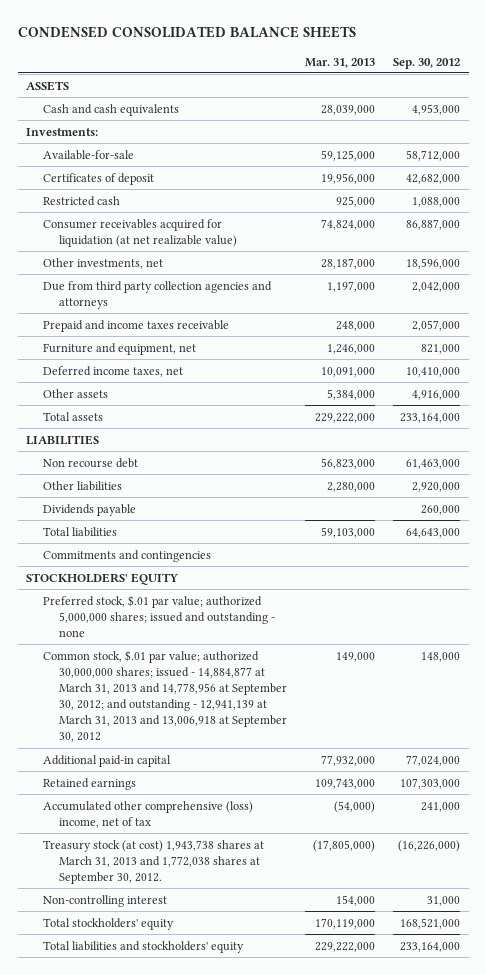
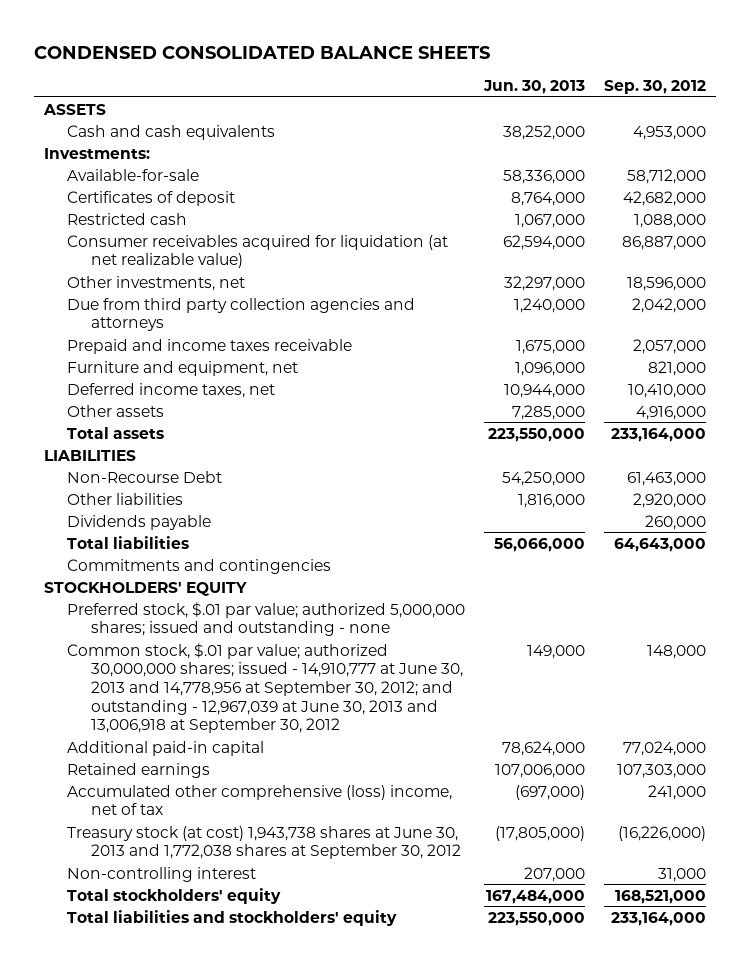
[304,57,375,68] Mar. 31, 2013 -> none
none -> [483,80,586,95] Jun. 30, 2013
[42,457,138,468] Non recourse debt -> [67,470,223,483] Non-Recourse Debt
[42,649,288,743] Common stock, $.01 par value; authorized 30,000,000 shares; issued - 14,884,877 at March 31, 2013 and 14,778,956 at September 30, 2012; and outstanding - 12,941,139 at March 31, 2013 and 13,006,918 at September 30, 2012 -> [67,642,463,734] Common stock, $.01 par value; authorized 30,000,000 shares; issued - 14,910,777 at June 30, 2013 and 14,778,956 at September 30, 2012; and outstanding - 12,967,039 at June 30, 2013 and 13,006,918 at September 30, 2012
[42,839,264,884] Treasury stock (at cost) 1,943,738 shares at March 31, 2013 and 1,772,038 shares at September 30, 2012. -> [67,825,461,860] Treasury stock (at cost) 1,943,738 shares at June 30, 2013 and 1,772,038 shares at September 30, 2012

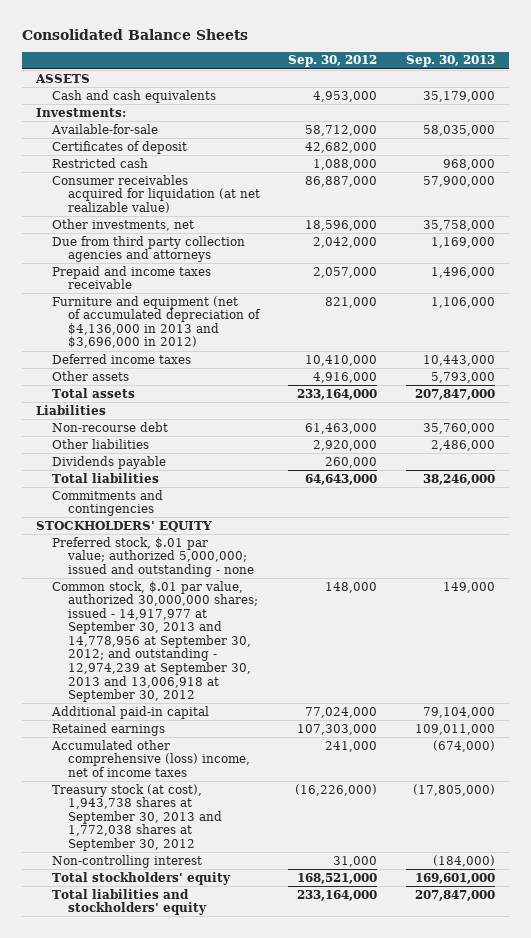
[34,45,491,59] CONDENSED CONSOLIDATED BALANCE SHEETS -> [21,28,248,40] Consolidated Balance Sheets
[483,80,586,95] Jun. 30, 2013 -> none
none -> [405,55,495,68] Sep. 30, 2013
[67,360,299,376] Furniture and equipment, net -> [51,295,261,349] Furniture and equipment (net of accumulated depreciation of $4,136,000 in 2013 and $3,696,000 in 2012)
[67,382,276,398] Deferred income taxes, net -> [51,353,191,364] Deferred income taxes
[43,449,136,461] LIABILITIES -> [36,404,107,415] Liabilities
[67,470,223,483] Non-Recourse Debt -> [51,421,168,432] Non-recourse debt
[67,601,466,637] Preferred stock, $.01 par value; authorized 5,000,000 shares; issued and outstanding - none -> [51,536,254,577] Preferred stock, $.01 par value; authorized 5,000,000; issued and outstanding - none
[67,642,463,734] Common stock, $.01 par value; authorized 30,000,000 shares; issued - 14,910,777 at June 30, 2013 and 14,778,956 at September 30, 2012; and outstanding - 12,967,039 at June 30, 2013 and 13,006,918 at September 30, 2012 -> [51,580,258,703] Common stock, $.01 par value, authorized 30,000,000 shares; issued - 14,917,977 at September 30, 2013 and 14,778,956 at September 30, 2012; and outstanding - 12,974,239 at September 30, 2013 and 13,006,918 at September 30, 2012
[67,784,453,816] Accumulated other comprehensive (loss) income, net of tax -> [50,739,250,777] Accumulated other comprehensive (loss) income, net of income taxes
[67,825,461,860] Treasury stock (at cost) 1,943,738 shares at June 30, 2013 and 1,772,038 shares at September 30, 2012 -> [51,783,222,851] Treasury stock (at cost), 1,943,738 shares at September 30, 2013 and 1,772,038 shares at September 30, 2012

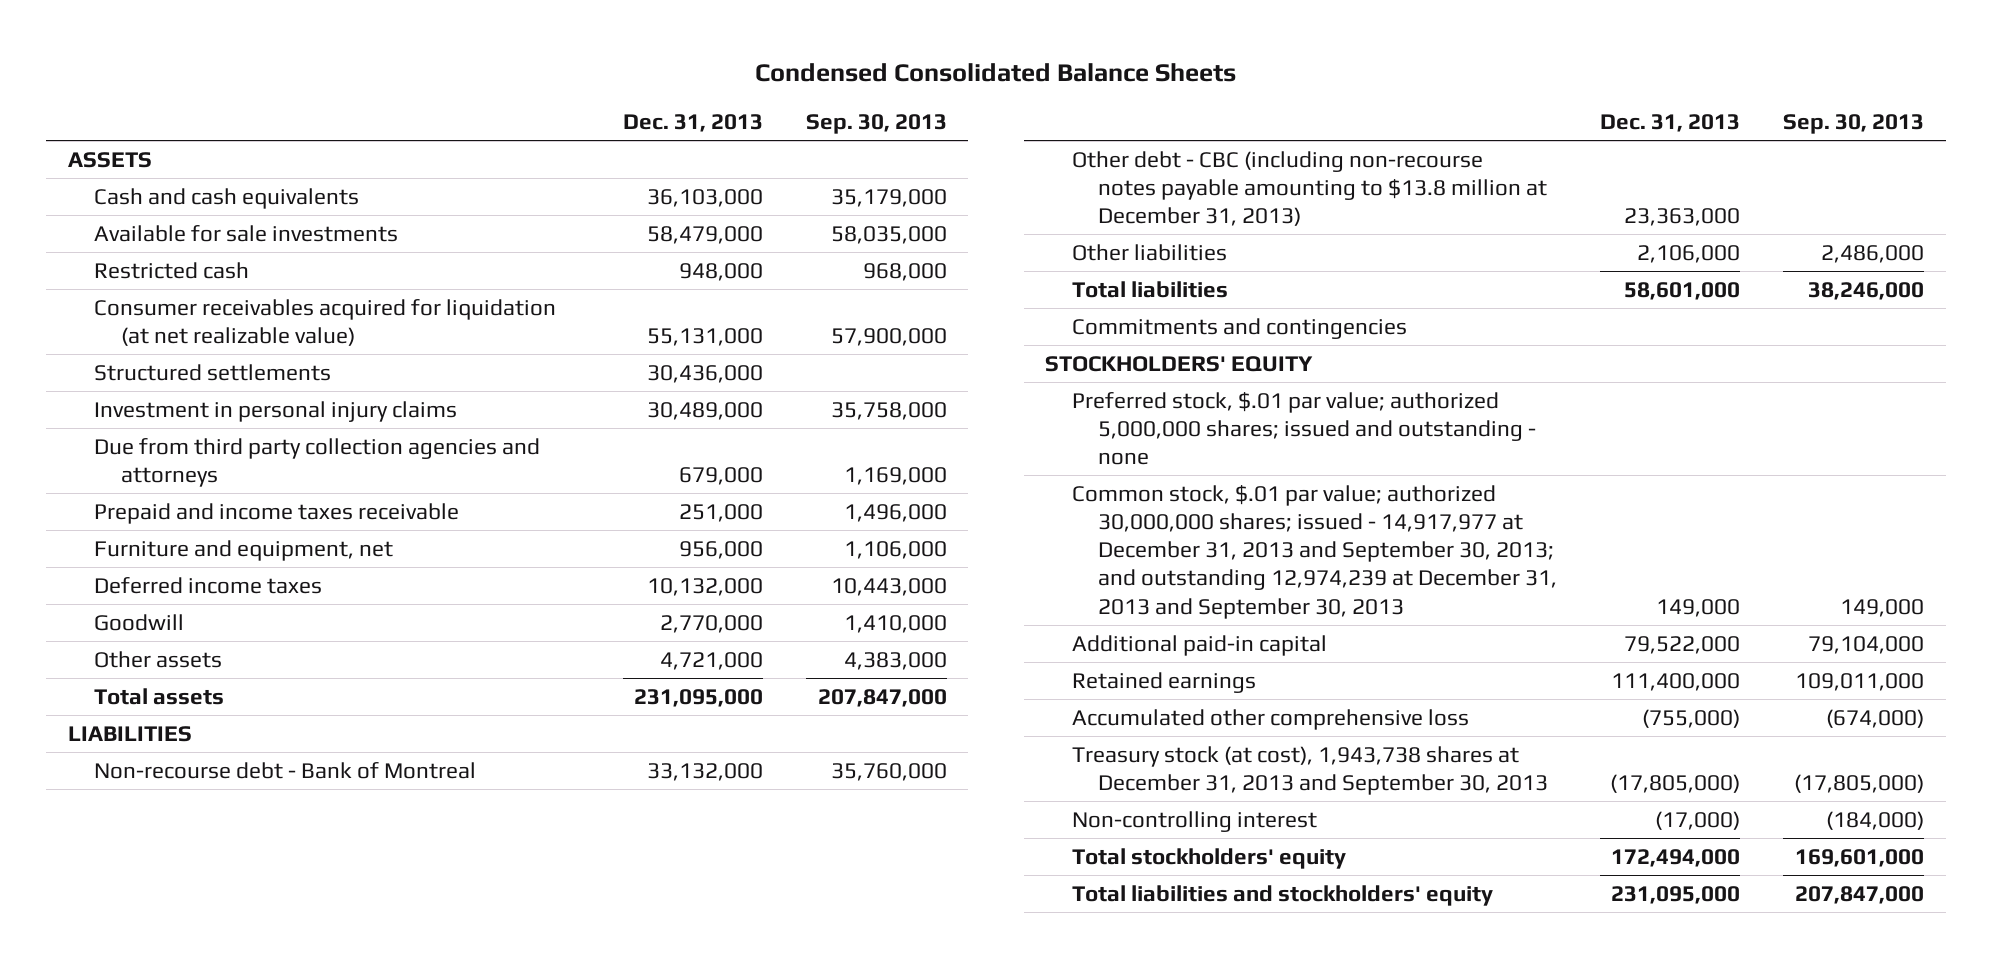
[21,28,248,40] Consolidated Balance Sheets -> [755,62,1237,82] Condensed Consolidated Balance Sheets
[288,55,378,68] Sep. 30, 2012 -> none
none -> [622,113,763,132] Dec. 31, 2013
[36,107,127,117] Investments: -> none
[51,140,187,154] Certificates of deposit -> none
[50,123,158,134] Available-for-sale -> [94,224,399,242] Available for sale investments
none -> [94,363,332,381] Structured settlements
[51,218,194,231] Other investments, net -> [94,400,458,422] Investment in personal injury claims
[51,295,261,349] Furniture and equipment (net of accumulated depreciation of $4,136,000 in 2013 and $3,696,000 in 2012) -> [94,539,394,561] Furniture and equipment, net
none -> [94,613,185,631] Goodwill
[430,371,495,383] 5,793,000 -> [843,651,947,670] 4,383,000
[36,404,107,415] Liabilities -> [67,725,192,742] LIABILITIES
[51,421,168,432] Non-recourse debt -> [94,761,477,779] Non-recourse debt - Bank of Montreal
none -> [1071,150,1548,227] Other debt - CBC (including non-recourse notes payable amounting to $13.8 million at December 31, 2013)
[51,455,166,469] Dividends payable -> none
[51,536,254,577] Preferred stock, $.01 par value; authorized 5,000,000; issued and outstanding - none -> [1071,391,1537,466] Preferred stock, $.01 par value; authorized 5,000,000 shares; issued and outstanding - none
[51,580,258,703] Common stock, $.01 par value, authorized 30,000,000 shares; issued - 14,917,977 at September 30, 2013 and 14,778,956 at September 30, 2012; and outstanding - 12,974,239 at September 30, 2013 and 13,006,918 at September 30, 2012 -> [1071,484,1558,619] Common stock, $.01 par value; authorized 30,000,000 shares; issued - 14,917,977 at December 31, 2013 and September 30, 2013; and outstanding 12,974,239 at December 31, 2013 and September 30, 2013
[50,739,250,777] Accumulated other comprehensive (loss) income, net of income taxes -> [1071,708,1469,730] Accumulated other comprehensive loss
[51,783,222,851] Treasury stock (at cost), 1,943,738 shares at September 30, 2013 and 1,772,038 shares at September 30, 2012 -> [1071,745,1549,795] Treasury stock (at cost), 1,943,738 shares at December 31, 2013 and September 30, 2013

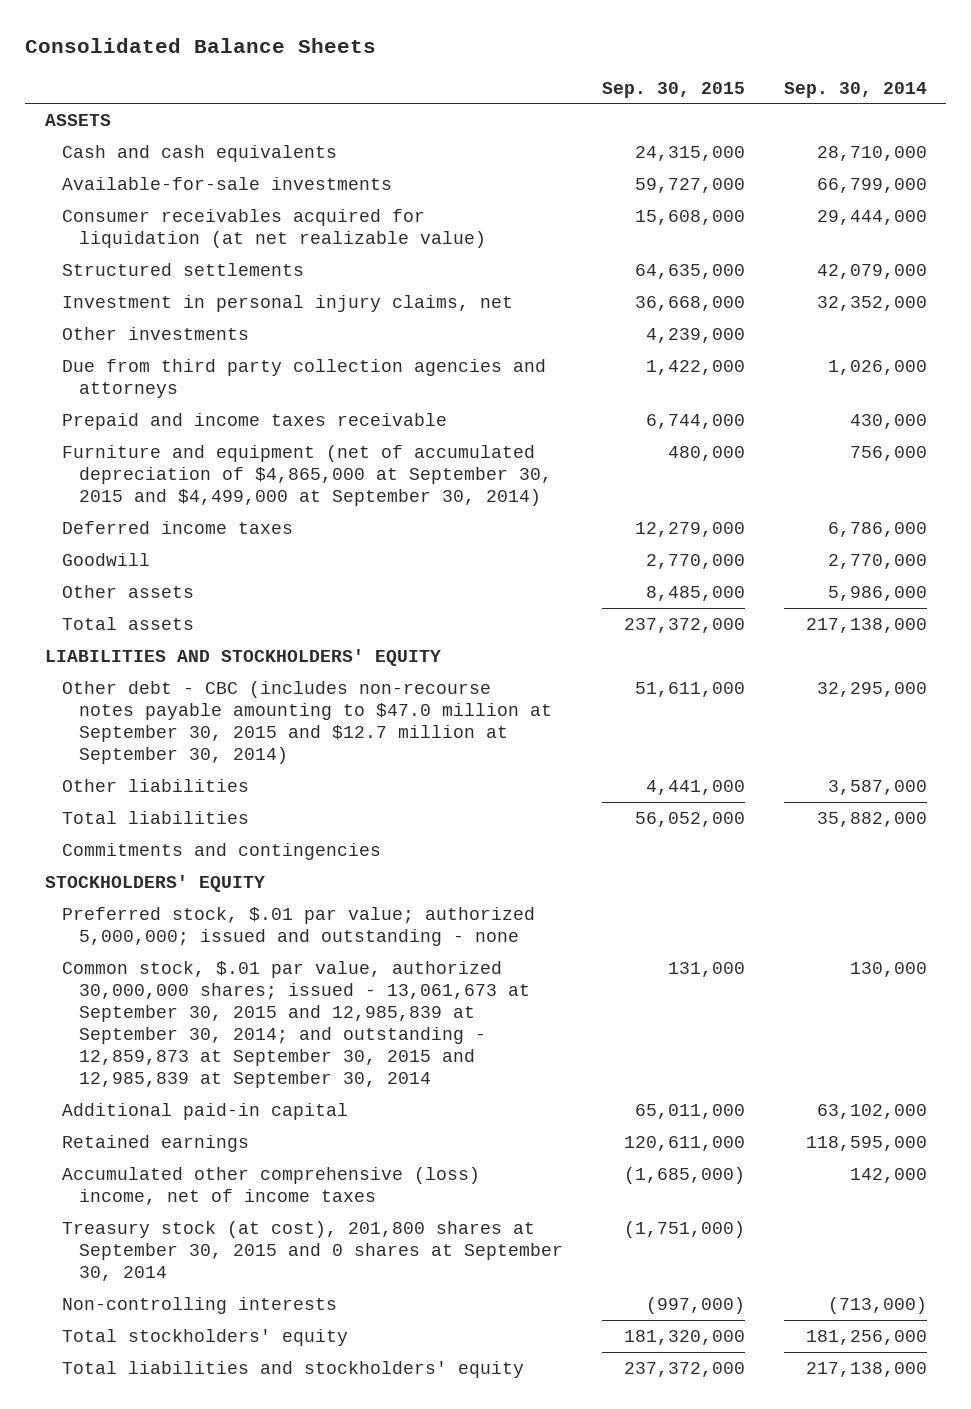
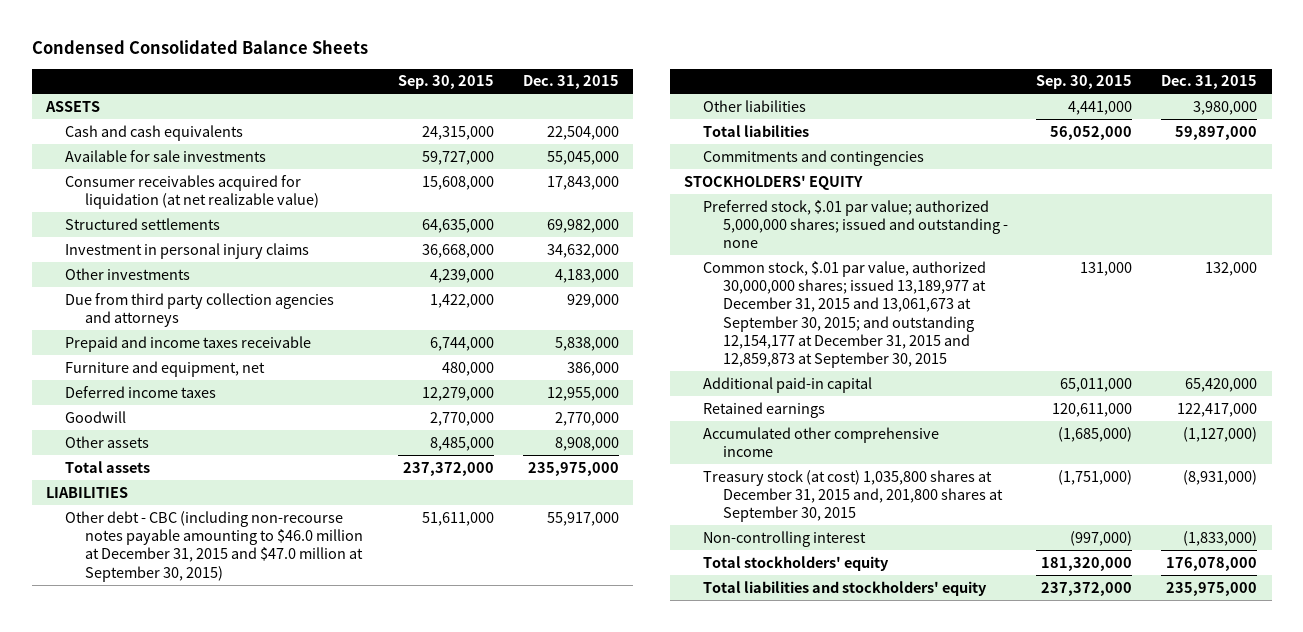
[25,38,377,54] Consolidated Balance Sheets -> [31,40,368,55] Condensed Consolidated Balance Sheets
[783,81,927,98] Sep. 30, 2014 -> none
none -> [523,75,620,90] Dec. 31, 2015
[61,176,392,190] Available-for-sale investments -> [65,149,267,162] Available for sale investments
[61,294,513,312] Investment in personal injury claims, net -> [65,242,310,259] Investment in personal injury claims
[61,444,552,507] Furniture and equipment (net of accumulated depreciation of $4,865,000 at September 30, 2015 and $4,499,000 at September 30, 2014) -> [65,360,266,377] Furniture and equipment, net
[44,648,441,666] LIABILITIES AND STOCKHOLDERS' EQUITY -> none
none -> [45,486,128,498] LIABILITIES
[61,680,552,765] Other debt - CBC (includes non-recourse notes payable amounting to $47.0 million at September 30, 2015 and $12.7 million at September 30, 2014) -> [65,510,363,582] Other debt - CBC (including non-recourse notes payable amounting to $46.0 million at December 31, 2015 and $47.0 million at September 30, 2015)
[61,906,535,947] Preferred stock, $.01 par value; authorized 5,000,000; issued and outstanding - none -> [703,199,1008,249] Preferred stock, $.01 par value; authorized 5,000,000 shares; issued and outstanding - none
[61,960,530,1089] Common stock, $.01 par value, authorized 30,000,000 shares; issued - 13,061,673 at September 30, 2015 and 12,985,839 at September 30, 2014; and outstanding - 12,859,873 at September 30, 2015 and 12,985,839 at September 30, 2014 -> [703,260,987,369] Common stock, $.01 par value, authorized 30,000,000 shares; issued 13,189,977 at December 31, 2015 and 13,061,673 at September 30, 2015; and outstanding 12,154,177 at December 31, 2015 and 12,859,873 at September 30, 2015
[61,1166,480,1206] Accumulated other comprehensive (loss) income, net of income taxes -> [703,426,940,457] Accumulated other comprehensive income
[61,1220,563,1282] Treasury stock (at cost), 201,800 shares at September 30, 2015 and 0 shares at September 30, 2014 -> [703,469,1003,523] Treasury stock (at cost) 1,035,800 shares at December 31, 2015 and, 201,800 shares at September 30, 2015
[61,1296,337,1314] Non-controlling interests -> [703,530,867,547] Non-controlling interest

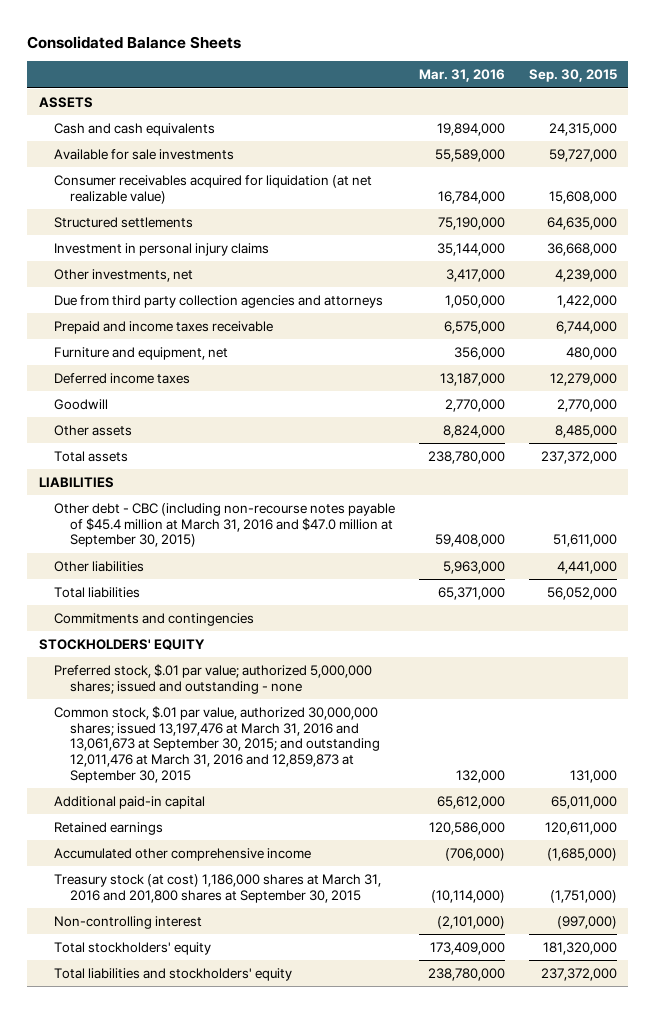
[31,40,368,55] Condensed Consolidated Balance Sheets -> [26,35,241,49] Consolidated Balance Sheets
[523,75,620,90] Dec. 31, 2015 -> none
none -> [419,69,506,83] Mar. 31, 2016
[65,267,191,280] Other investments -> [54,268,194,282] Other investments, net
[65,510,363,582] Other debt - CBC (including non-recourse notes payable amounting to $46.0 million at December 31, 2015 and $47.0 million at September 30, 2015) -> [54,502,396,548] Other debt - CBC (including non-recourse notes payable of $45.4 million at March 31, 2016 and $47.0 million at September 30, 2015)
[703,260,987,369] Common stock, $.01 par value, authorized 30,000,000 shares; issued 13,189,977 at December 31, 2015 and 13,061,673 at September 30, 2015; and outstanding 12,154,177 at December 31, 2015 and 12,859,873 at September 30, 2015 -> [54,705,381,783] Common stock, $.01 par value, authorized 30,000,000 shares; issued 13,197,476 at March 31, 2016 and 13,061,673 at September 30, 2015; and outstanding 12,011,476 at March 31, 2016 and 12,859,873 at September 30, 2015
[703,469,1003,523] Treasury stock (at cost) 1,035,800 shares at December 31, 2015 and, 201,800 shares at September 30, 2015 -> [54,873,382,903] Treasury stock (at cost) 1,186,000 shares at March 31, 2016 and 201,800 shares at September 30, 2015

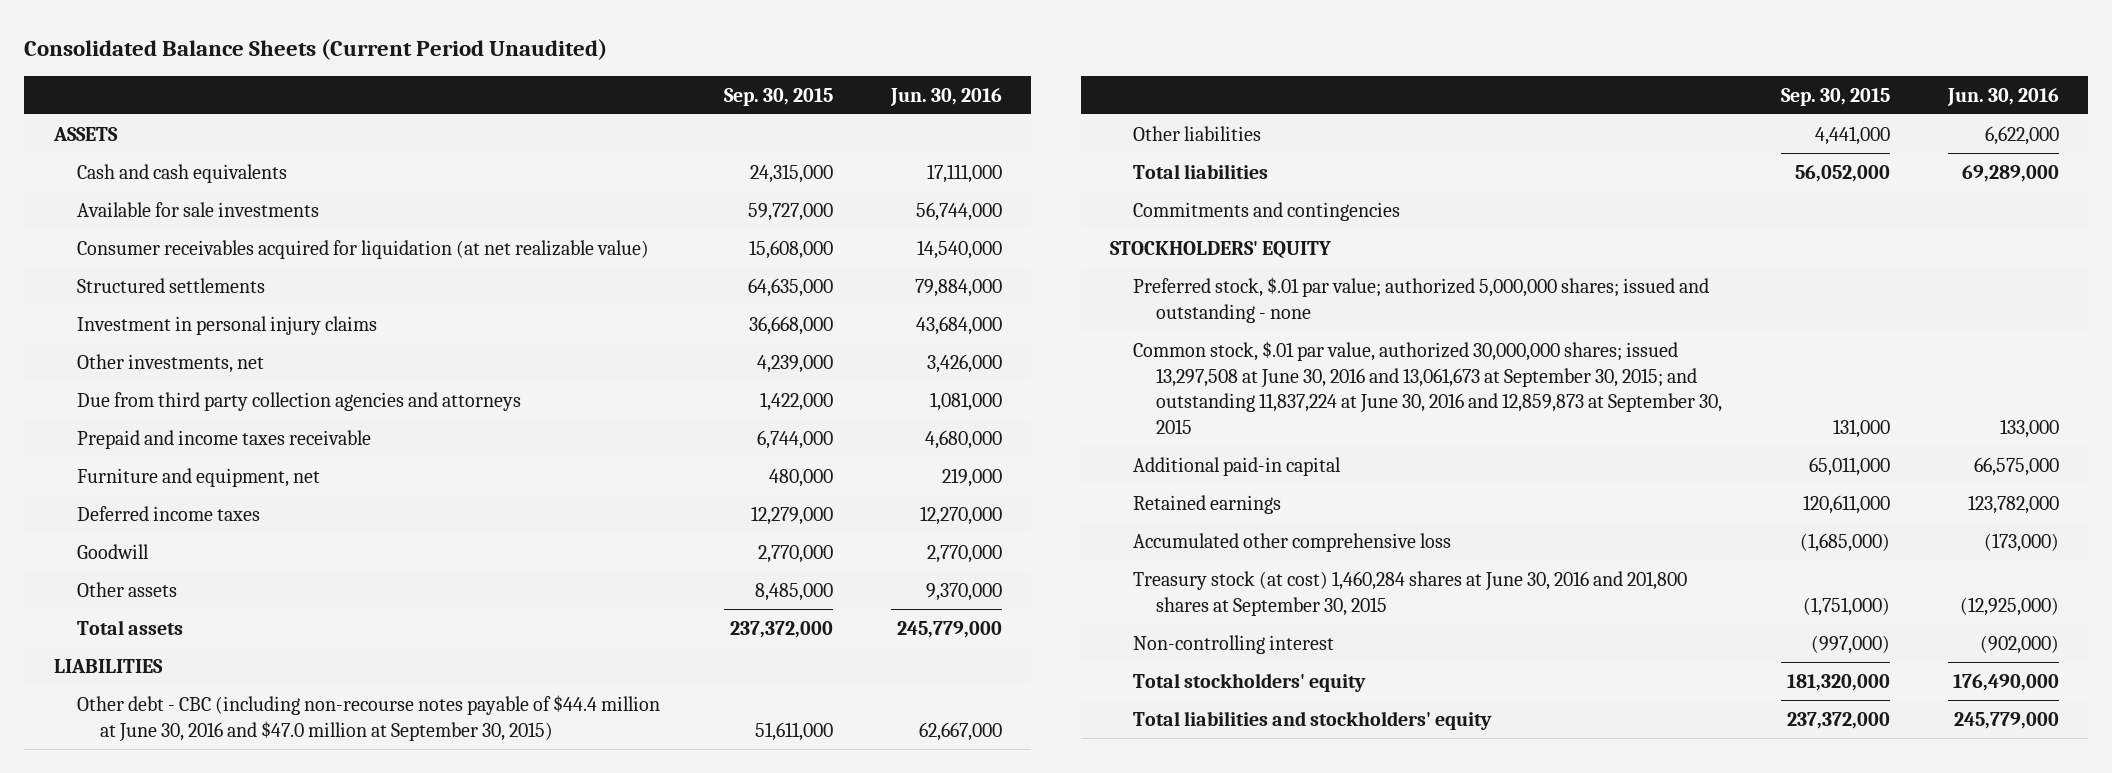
[26,35,241,49] Consolidated Balance Sheets -> [24,38,608,60] Consolidated Balance Sheets (Current Period Unaudited)
[419,69,506,83] Mar. 31, 2016 -> none
none -> [889,87,1002,106] Jun. 30, 2016
[54,502,396,548] Other debt - CBC (including non-recourse notes payable of $45.4 million at March 31, 2016 and $47.0 million at September 30, 2015) -> [76,694,660,742] Other debt - CBC (including non-recourse notes payable of $44.4 million at June 30, 2016 and $47.0 million at September 30, 2015)
[54,705,381,783] Common stock, $.01 par value, authorized 30,000,000 shares; issued 13,197,476 at March 31, 2016 and 13,061,673 at September 30, 2015; and outstanding 12,011,476 at March 31, 2016 and 12,859,873 at September 30, 2015 -> [1133,340,1723,435] Common stock, $.01 par value, authorized 30,000,000 shares; issued 13,297,508 at June 30, 2016 and 13,061,673 at September 30, 2015; and outstanding 11,837,224 at June 30, 2016 and 12,859,873 at September 30, 2015
[54,847,312,861] Accumulated other comprehensive income -> [1133,532,1452,552] Accumulated other comprehensive loss
[54,873,382,903] Treasury stock (at cost) 1,186,000 shares at March 31, 2016 and 201,800 shares at September 30, 2015 -> [1133,570,1688,616] Treasury stock (at cost) 1,460,284 shares at June 30, 2016 and 201,800 shares at September 30, 2015

